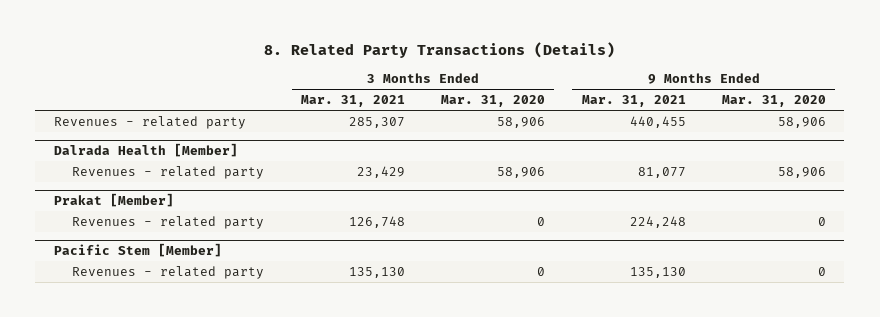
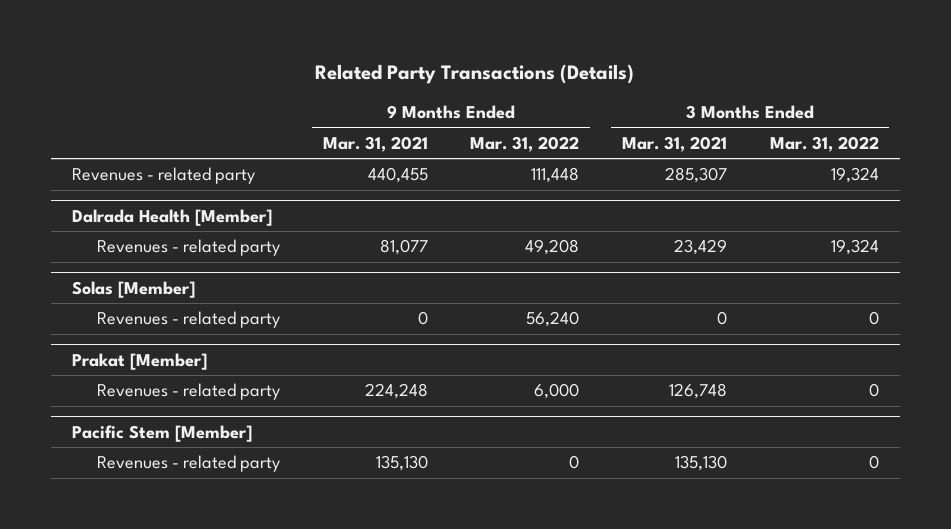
[263,42,615,59] 8. Related Party Transactions (Details) -> [315,63,635,84] Related Party Transactions (Details)
[441,95,546,108] Mar. 31, 2020 -> none
[721,95,826,108] Mar. 31, 2020 -> none
none -> [470,135,580,152] Mar. 31, 2022
none -> [769,135,879,152] Mar. 31, 2022
none -> [72,280,196,298] Solas [Member]
none -> [96,311,280,329] Revenues - related party

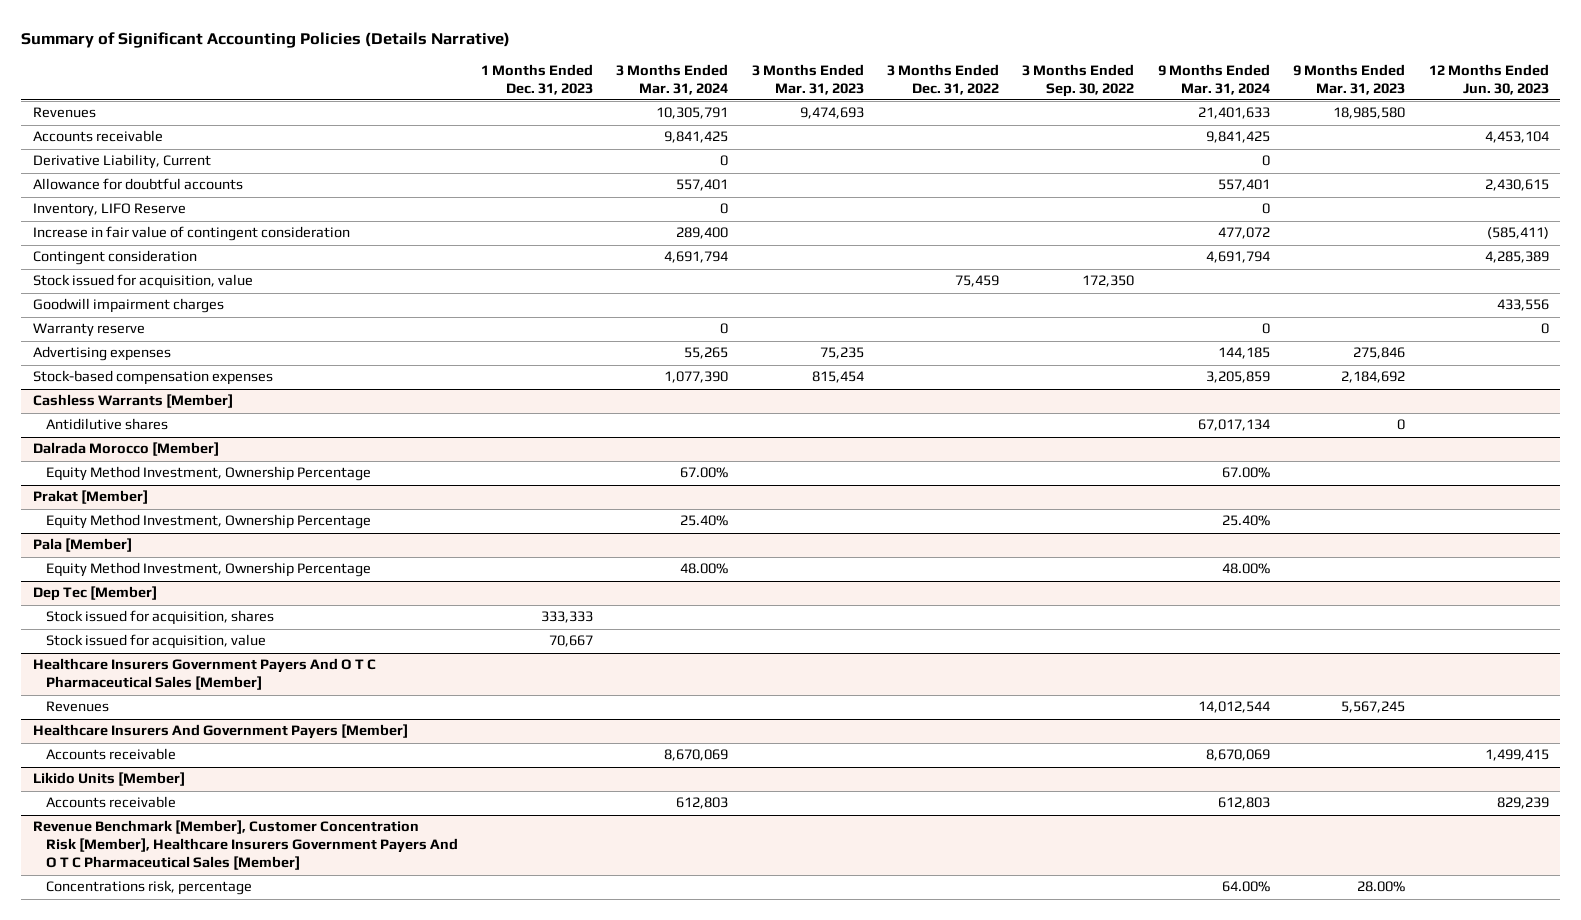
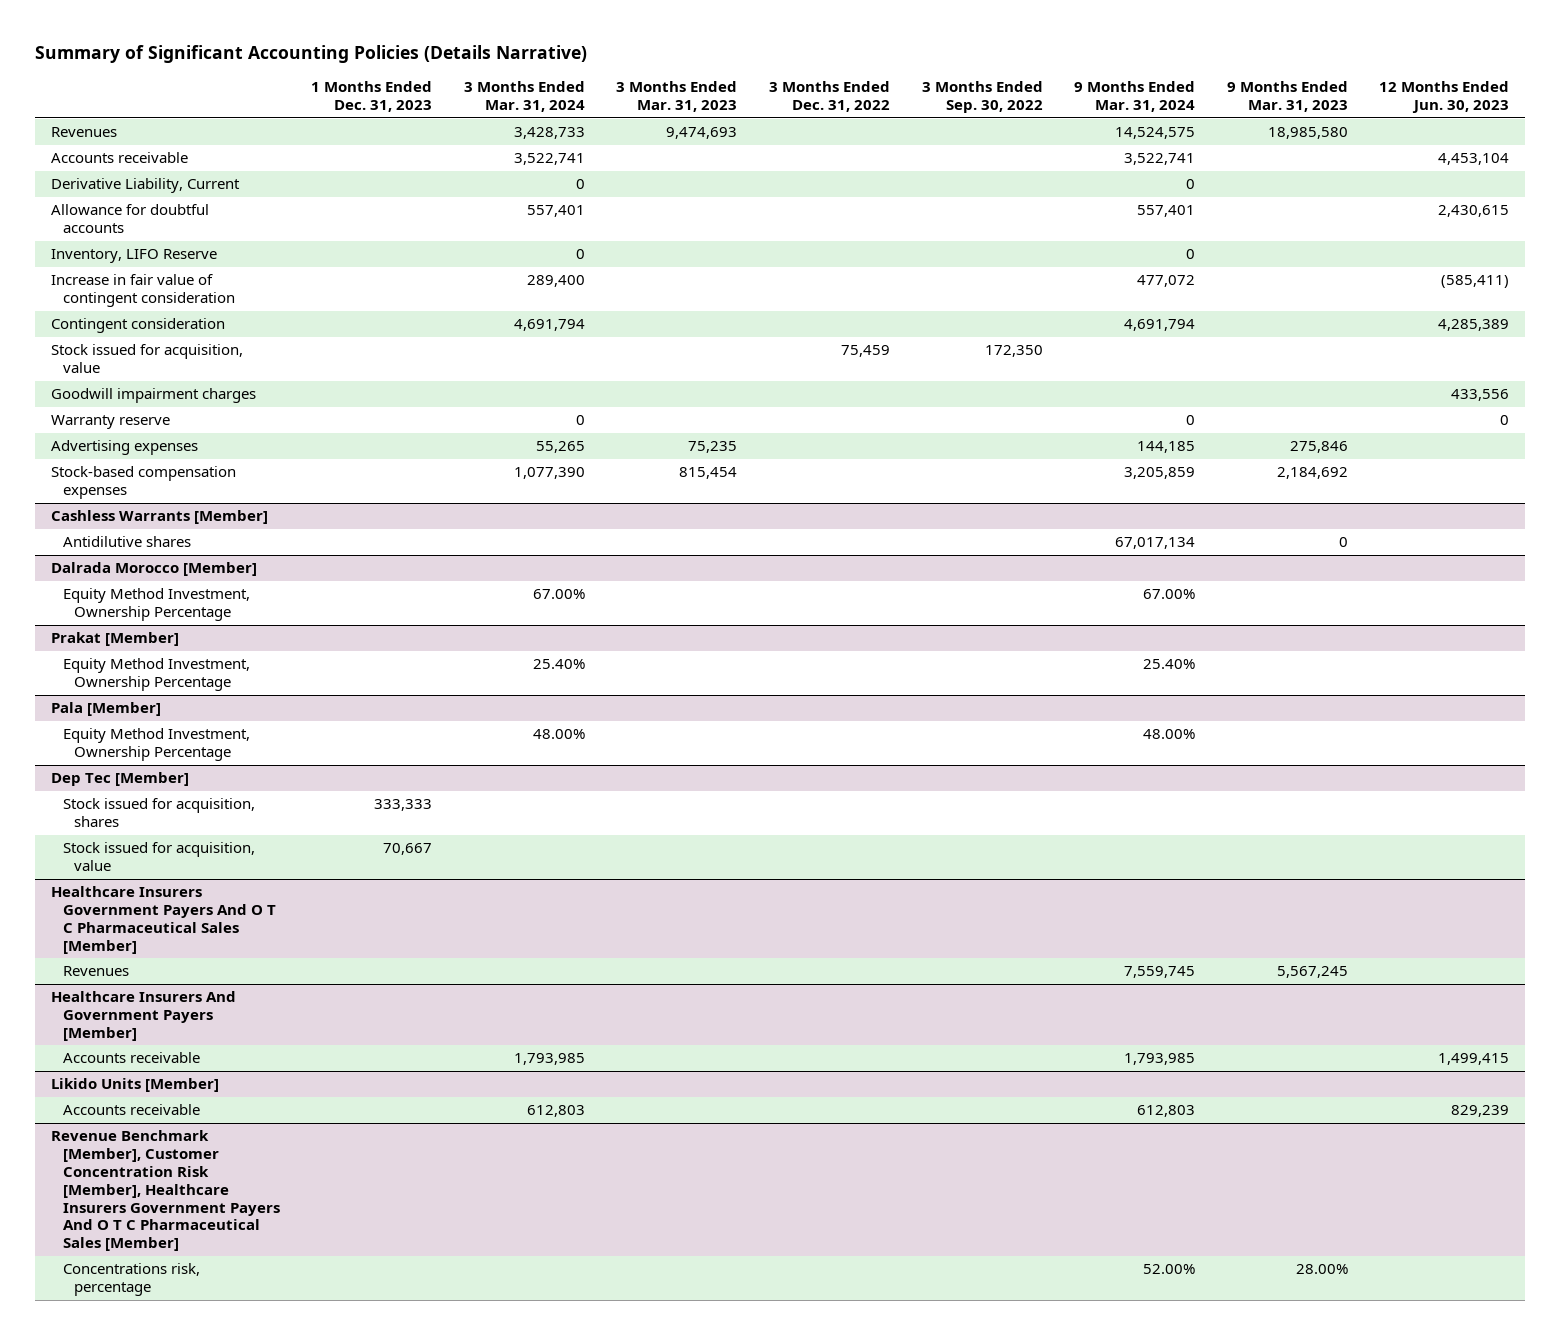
[656,107,729,120] 10,305,791 -> [513,127,585,140] 3,428,733
[1197,107,1270,120] 21,401,633 -> [1115,127,1196,140] 14,524,575
[664,131,729,144] 9,841,425 -> [513,153,585,166] 3,522,741
[1205,131,1270,144] 9,841,425 -> [1124,153,1196,166] 3,522,741
[1197,701,1270,714] 14,012,544 -> [1124,966,1196,979] 7,559,745
[664,749,729,762] 8,670,069 -> [513,1053,585,1066] 1,793,985
[1205,749,1270,762] 8,670,069 -> [1124,1053,1196,1066] 1,793,985
[1221,881,1270,893] 64.00% -> [1143,1264,1196,1275] 52.00%

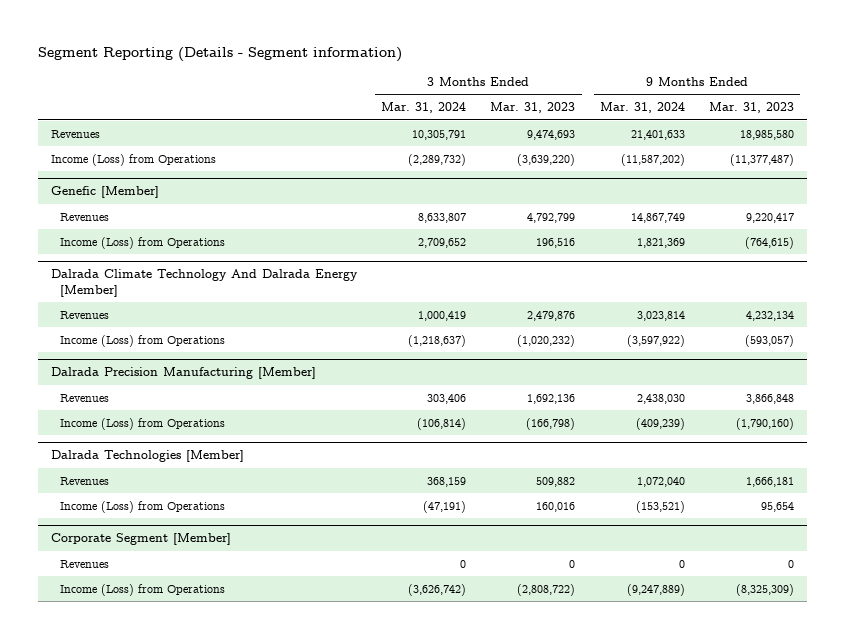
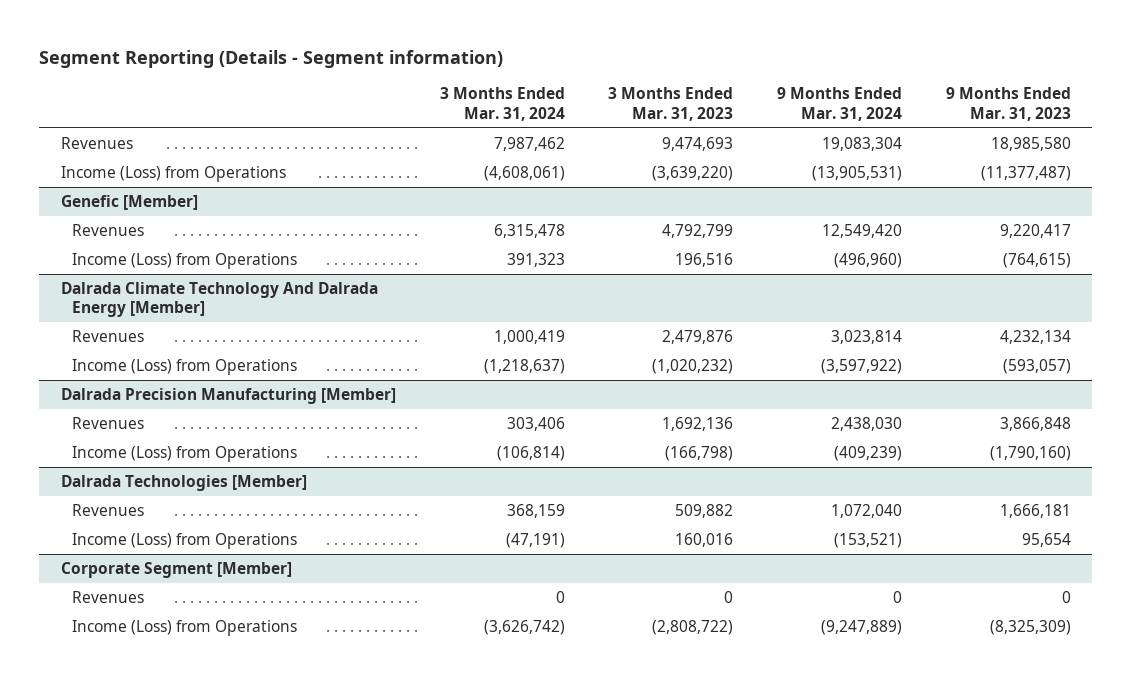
[412,129,467,140] 10,305,791 -> [493,137,565,152] 7,987,462
[630,129,685,140] 21,401,633 -> [821,137,902,152] 19,083,304
[408,153,467,166] (2,289,732) -> [483,166,565,182] (4,608,061)
[620,153,685,166] (11,587,202) -> [811,166,902,182] (13,905,531)
[418,212,467,223] 8,633,807 -> [493,224,565,239] 6,315,478
[630,212,685,223] 14,867,749 -> [821,224,902,239] 12,549,420
[418,237,467,248] 2,709,652 -> [506,253,565,268] 391,323
[636,237,685,248] 1,821,369 -> [833,253,902,269] (496,960)

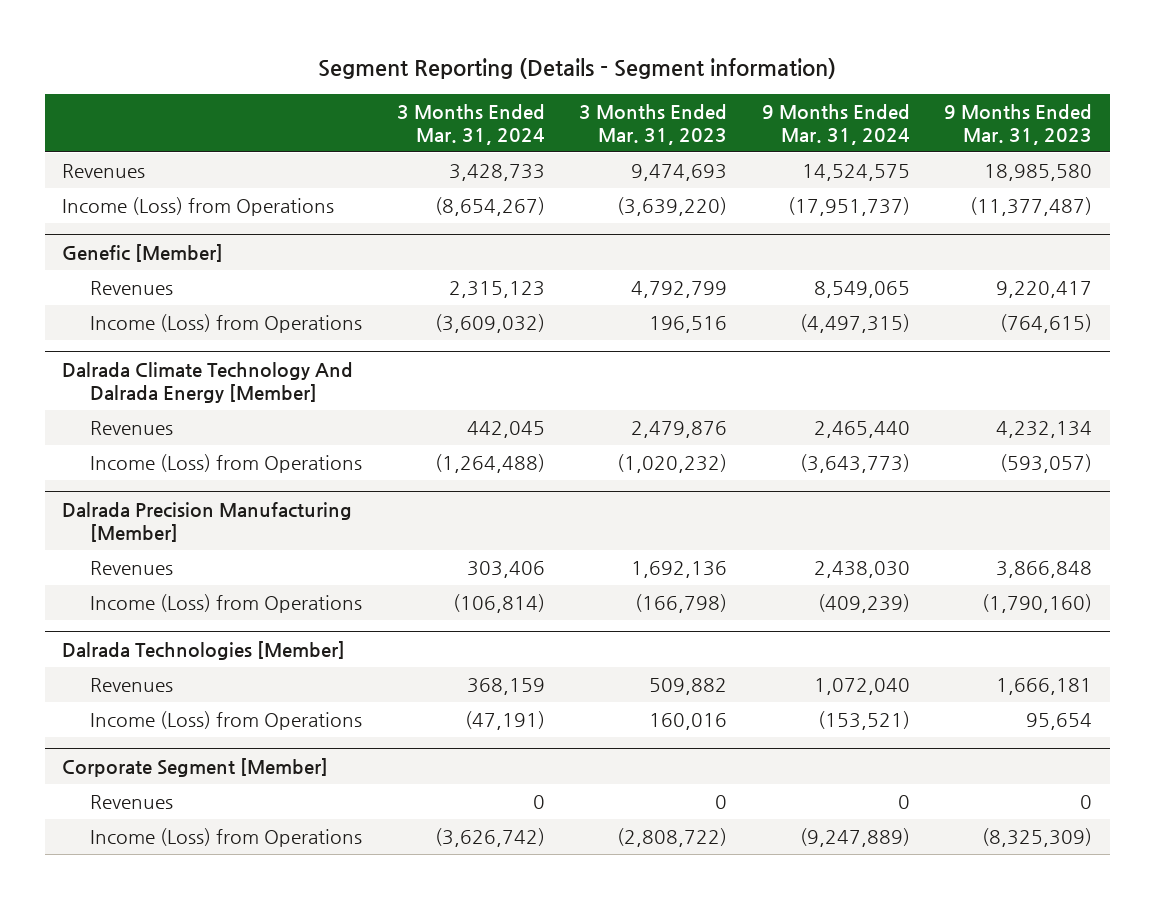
[493,137,565,152] 7,987,462 -> [448,164,545,182] 3,428,733
[821,137,902,152] 19,083,304 -> [801,164,910,182] 14,524,575
[483,166,565,182] (4,608,061) -> [434,197,545,217] (8,654,267)
[811,166,902,182] (13,905,531) -> [787,197,910,217] (17,951,737)
[493,224,565,239] 6,315,478 -> [448,281,545,299] 2,315,123
[821,224,902,239] 12,549,420 -> [813,281,910,299] 8,549,065
[506,253,565,268] 391,323 -> [434,314,545,334] (3,609,032)
[833,253,902,269] (496,960) -> [799,314,910,334] (4,497,315)
[493,330,565,345] 1,000,419 -> [466,421,545,439] 442,045
[830,330,902,345] 3,023,814 -> [813,421,910,439] 2,465,440
[483,359,565,375] (1,218,637) -> [434,454,545,474] (1,264,488)
[820,359,902,375] (3,597,922) -> [799,454,910,474] (3,643,773)

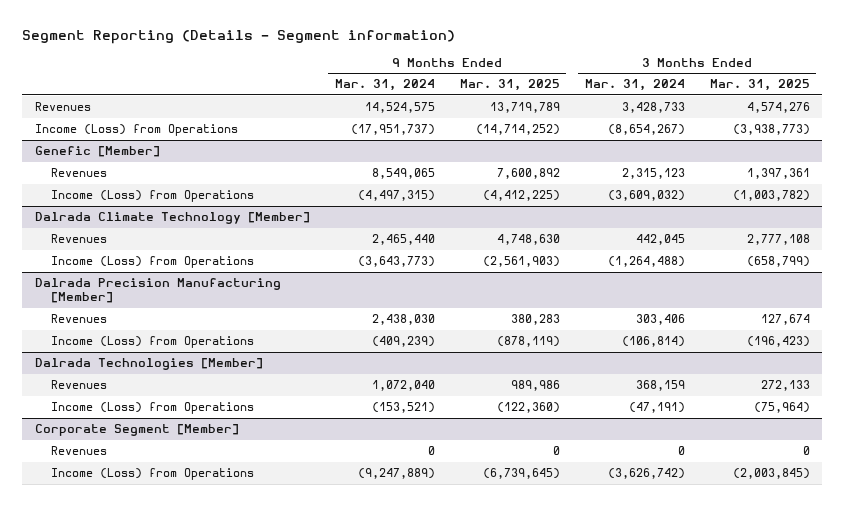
[579,103,728,145] 3 Months Ended Mar. 31, 2023 -> none
[944,103,1093,145] 9 Months Ended Mar. 31, 2023 -> none
none -> [459,79,560,92] Mar. 31, 2025
none -> [709,79,810,92] Mar. 31, 2025
[62,361,354,403] Dalrada Climate Technology And Dalrada Energy [Member] -> [34,212,310,225] Dalrada Climate Technology [Member]

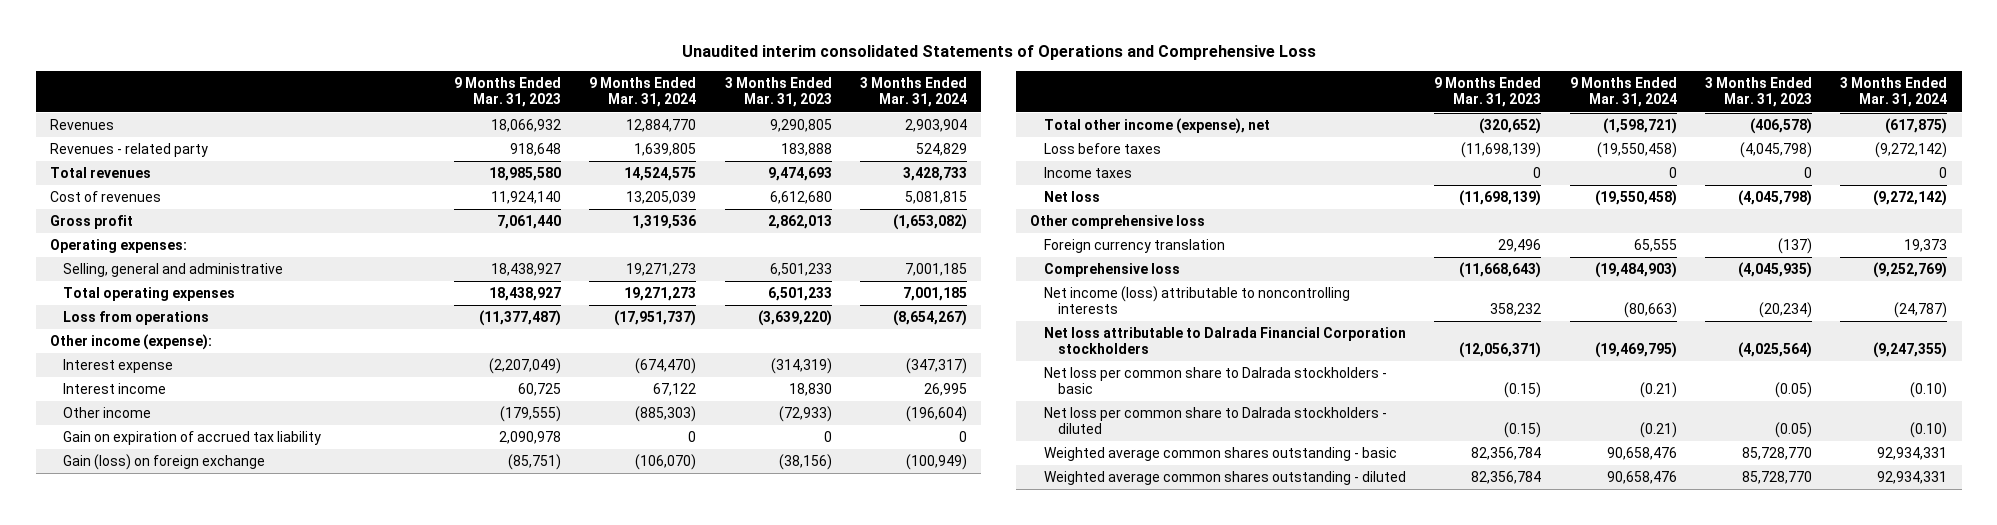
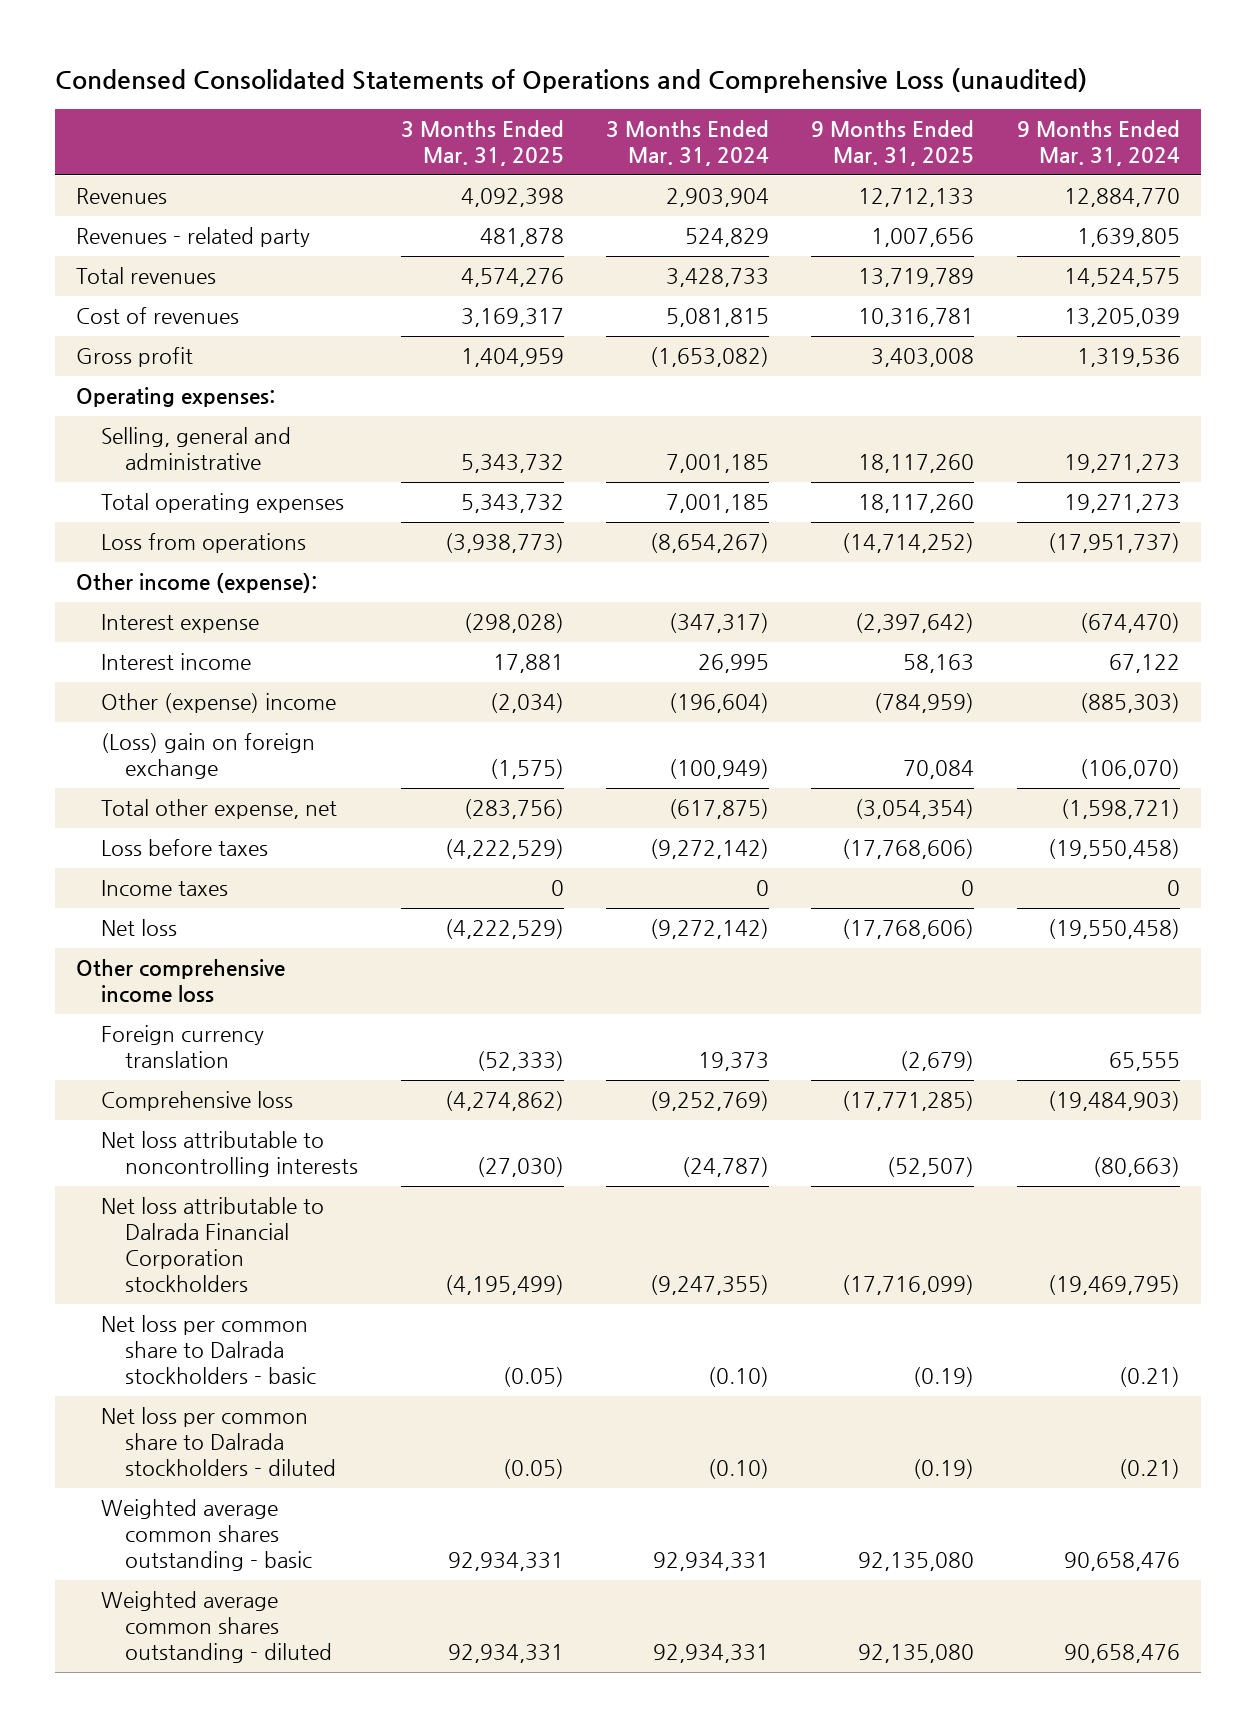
[681,45,1316,61] Unaudited interim consolidated Statements of Operations and Comprehensive Loss -> [55,67,1088,93] Condensed Consolidated Statements of Operations and Comprehensive Loss (unaudited)
[453,77,561,108] 9 Months Ended Mar. 31, 2023 -> none
[724,77,832,108] 3 Months Ended Mar. 31, 2023 -> none
none -> [400,120,564,167] 3 Months Ended Mar. 31, 2025
none -> [811,120,975,167] 9 Months Ended Mar. 31, 2025
[63,431,322,446] Gain on expiration of accrued tax liability -> none
[63,407,152,419] Other income -> [100,693,336,714] Other (expense) income
[63,454,266,471] Gain (loss) on foreign exchange -> [100,733,315,780] (Loss) gain on foreign exchange
[1043,118,1270,135] Total other income (expense), net -> [100,799,337,820] Total other expense, net
[1030,215,1206,230] Other comprehensive loss -> [76,959,286,1004] Other comprehensive income loss
[1043,286,1350,315] Net income (loss) attributable to noncontrolling interests -> [100,1131,359,1178] Net loss attributable to noncontrolling interests

